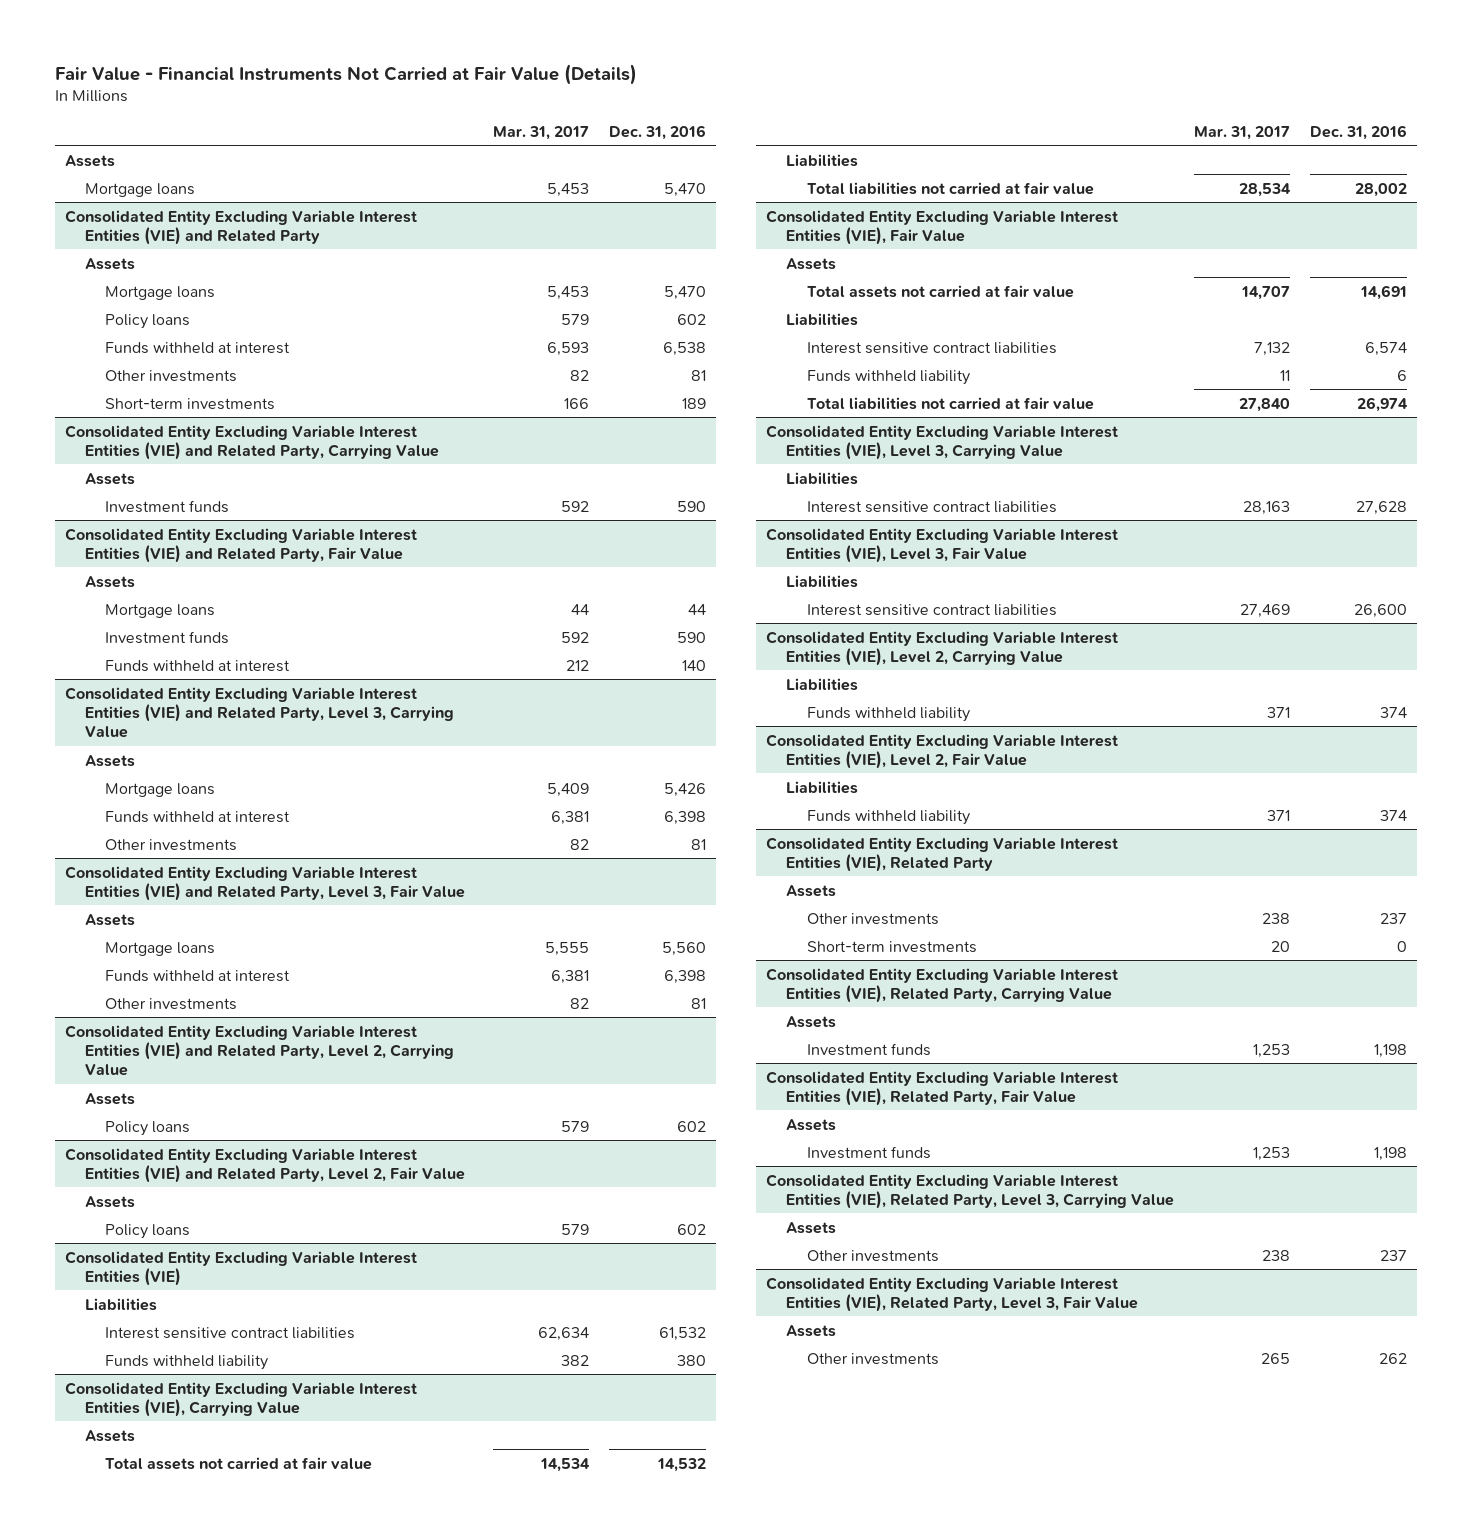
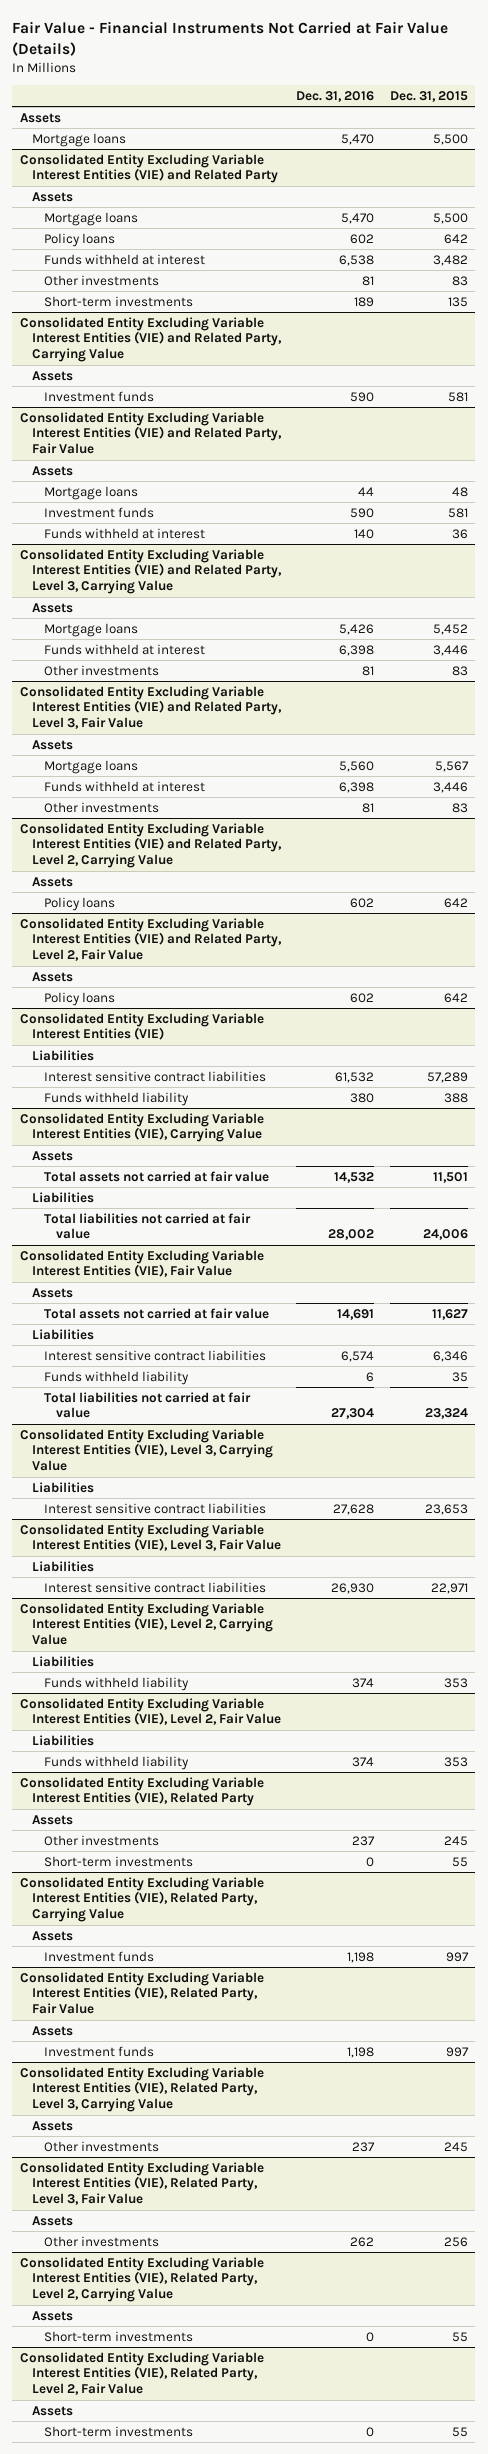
[492,125,589,140] Mar. 31, 2017 -> none
none -> [389,90,468,102] Dec. 31, 2015
[1357,396,1409,412] 26,974 -> [331,1408,375,1420] 27,304
[1354,603,1408,618] 26,600 -> [331,1582,375,1594] 26,930
none -> [20,2256,265,2303] Consolidated Entity Excluding Variable Interest Entities (VIE), Related Party, Level 2, Carrying Value
none -> [32,2310,74,2321] Assets
none -> [43,2330,193,2342] Short-term investments
none -> [20,2351,265,2396] Consolidated Entity Excluding Variable Interest Entities (VIE), Related Party, Level 2, Fair Value
none -> [32,2405,74,2416] Assets
none -> [43,2425,193,2437] Short-term investments

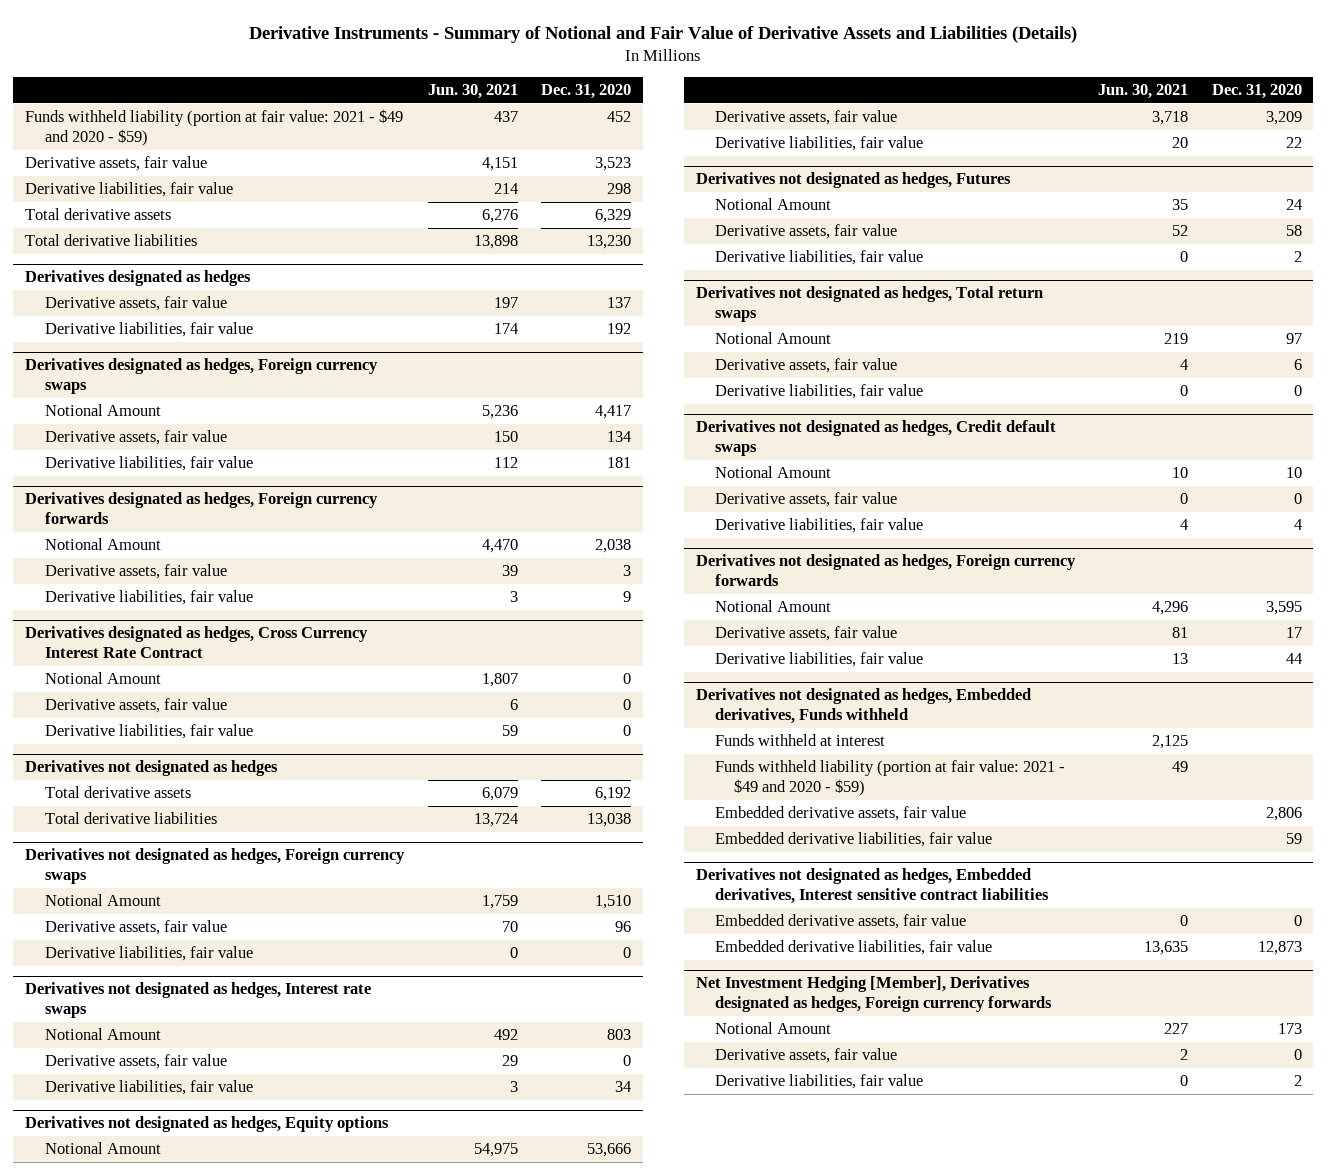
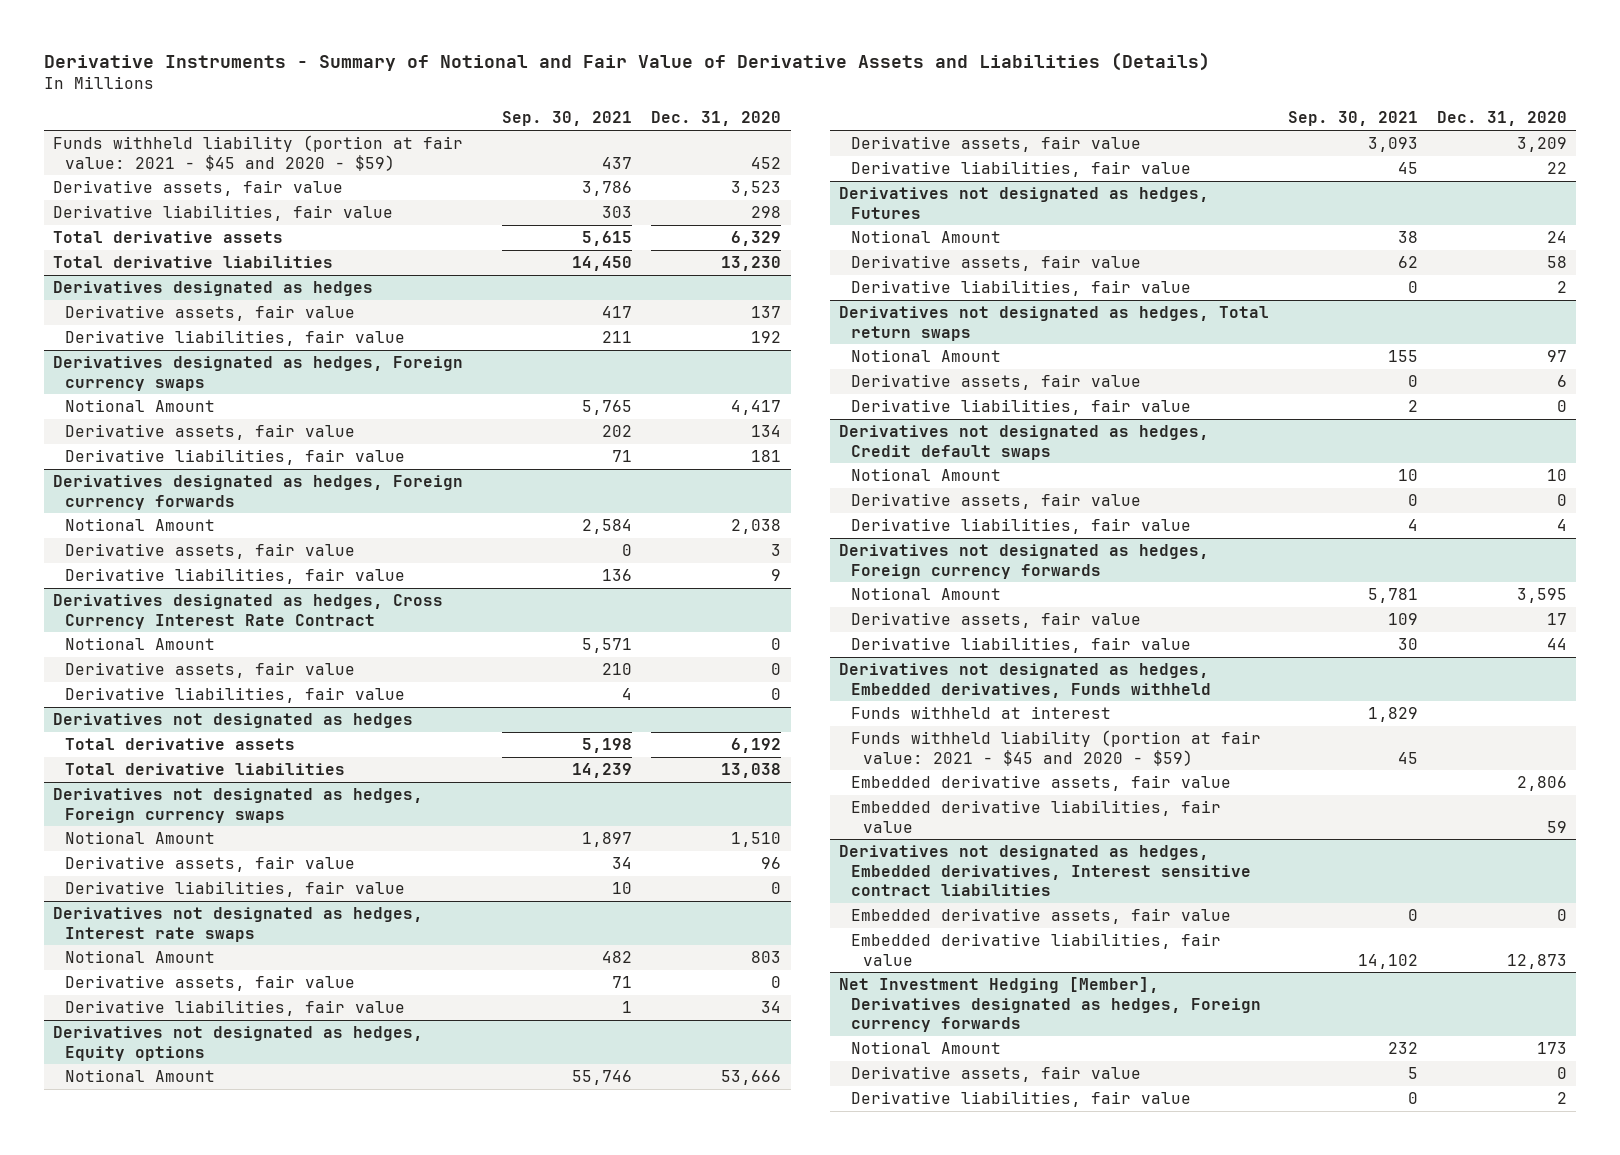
[427,84,518,100] Jun. 30, 2021 -> none
none -> [502,111,633,127] Sep. 30, 2021
[25,109,404,147] Funds withheld liability (portion at fair value: 2021 - $49 and 2020 - $59) -> [53,135,464,171] Funds withheld liability (portion at fair value: 2021 - $45 and 2020 - $59)
[714,760,1065,797] Funds withheld liability (portion at fair value: 2021 - $49 and 2020 - $59) -> [850,730,1261,766] Funds withheld liability (portion at fair value: 2021 - $45 and 2020 - $59)

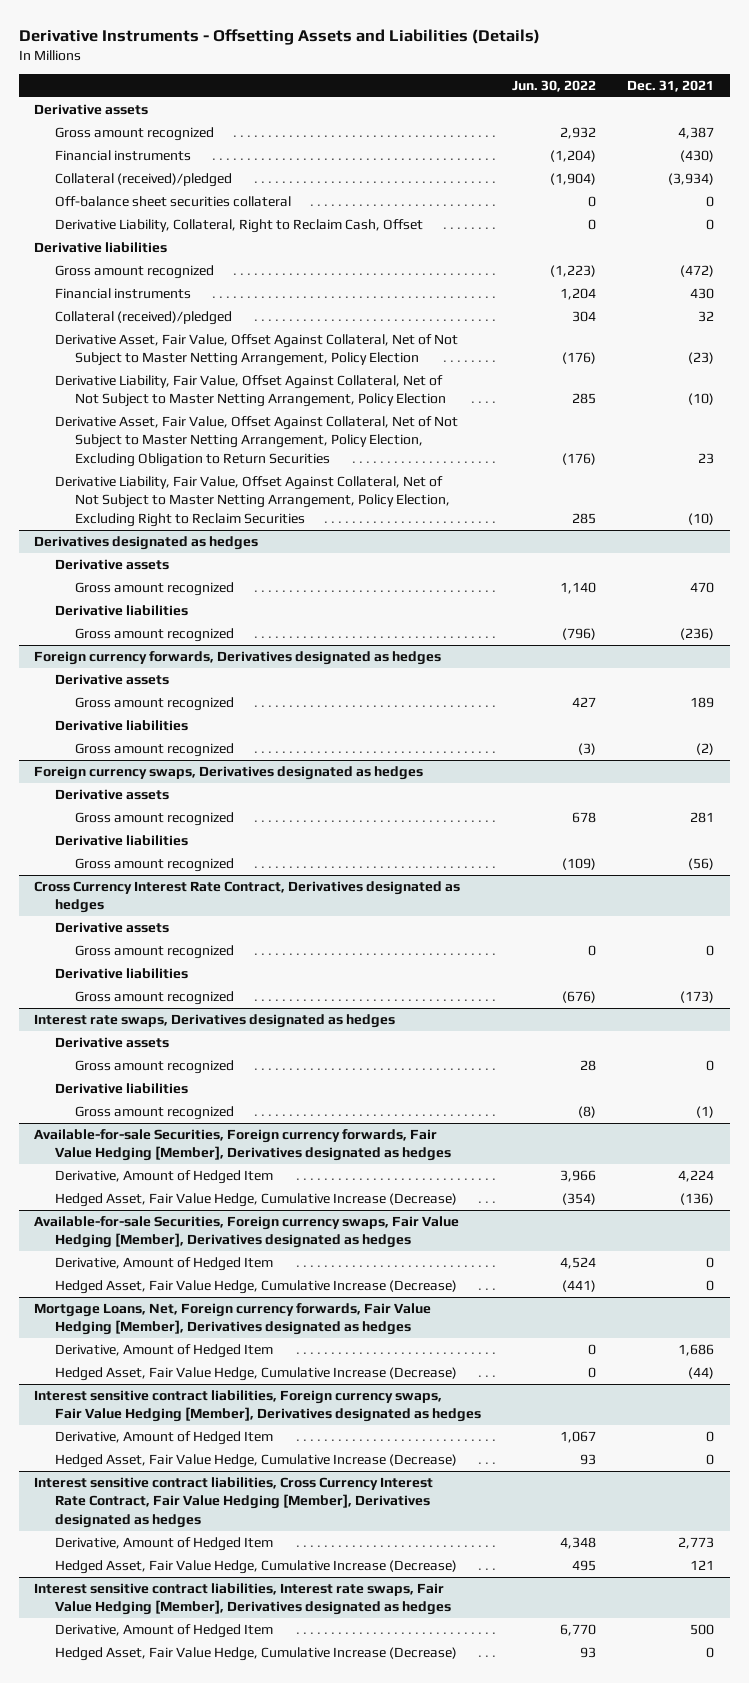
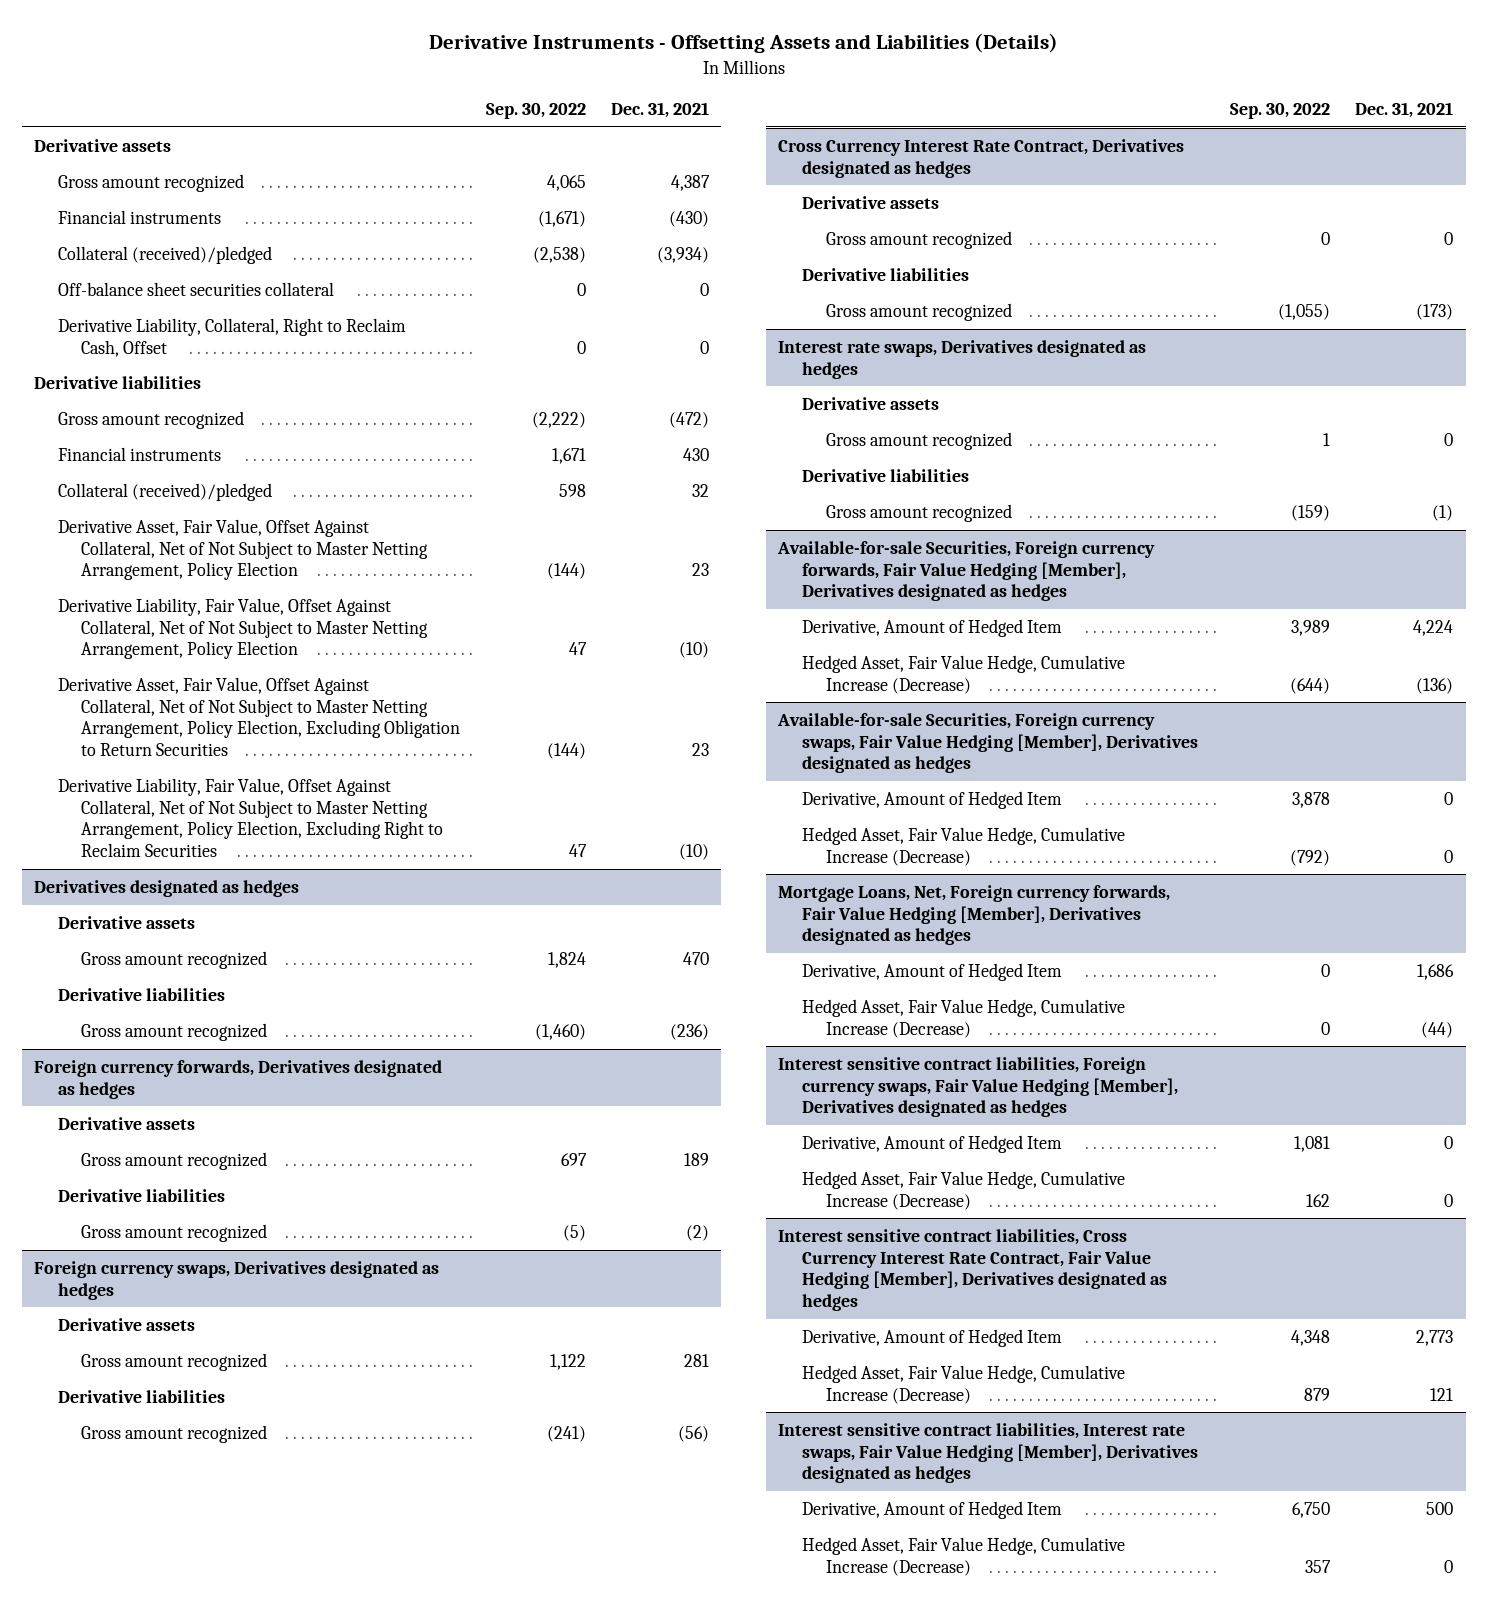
[511,79,596,92] Jun. 30, 2022 -> none
none -> [485,103,586,120] Sep. 30, 2022
[688,352,715,365] (23) -> [691,563,709,577] 23

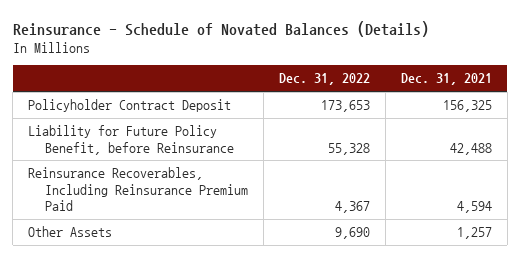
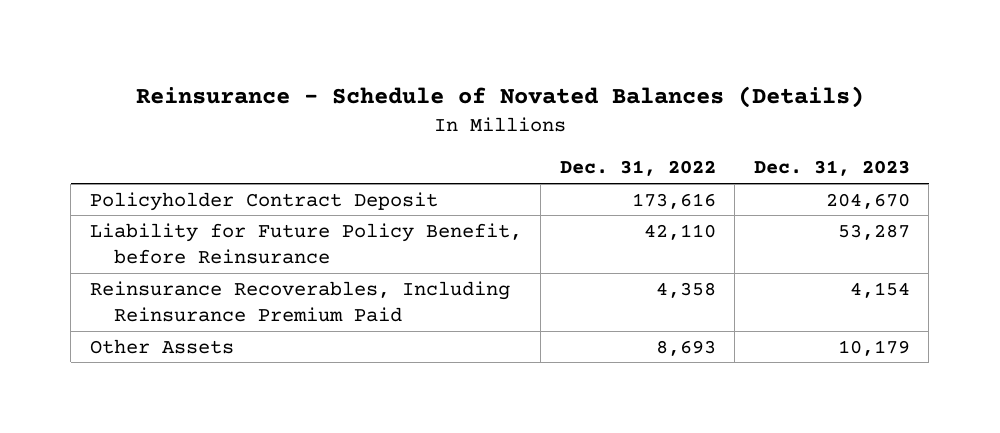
[400,73,492,86] Dec. 31, 2021 -> none
none -> [753,160,910,177] Dec. 31, 2023
[320,100,370,113] 173,653 -> [631,192,716,209] 173,616
[327,142,370,155] 55,328 -> [643,223,716,240] 42,110
[334,200,370,213] 4,367 -> [655,281,716,298] 4,358
[334,227,370,240] 9,690 -> [655,339,716,356] 8,693

